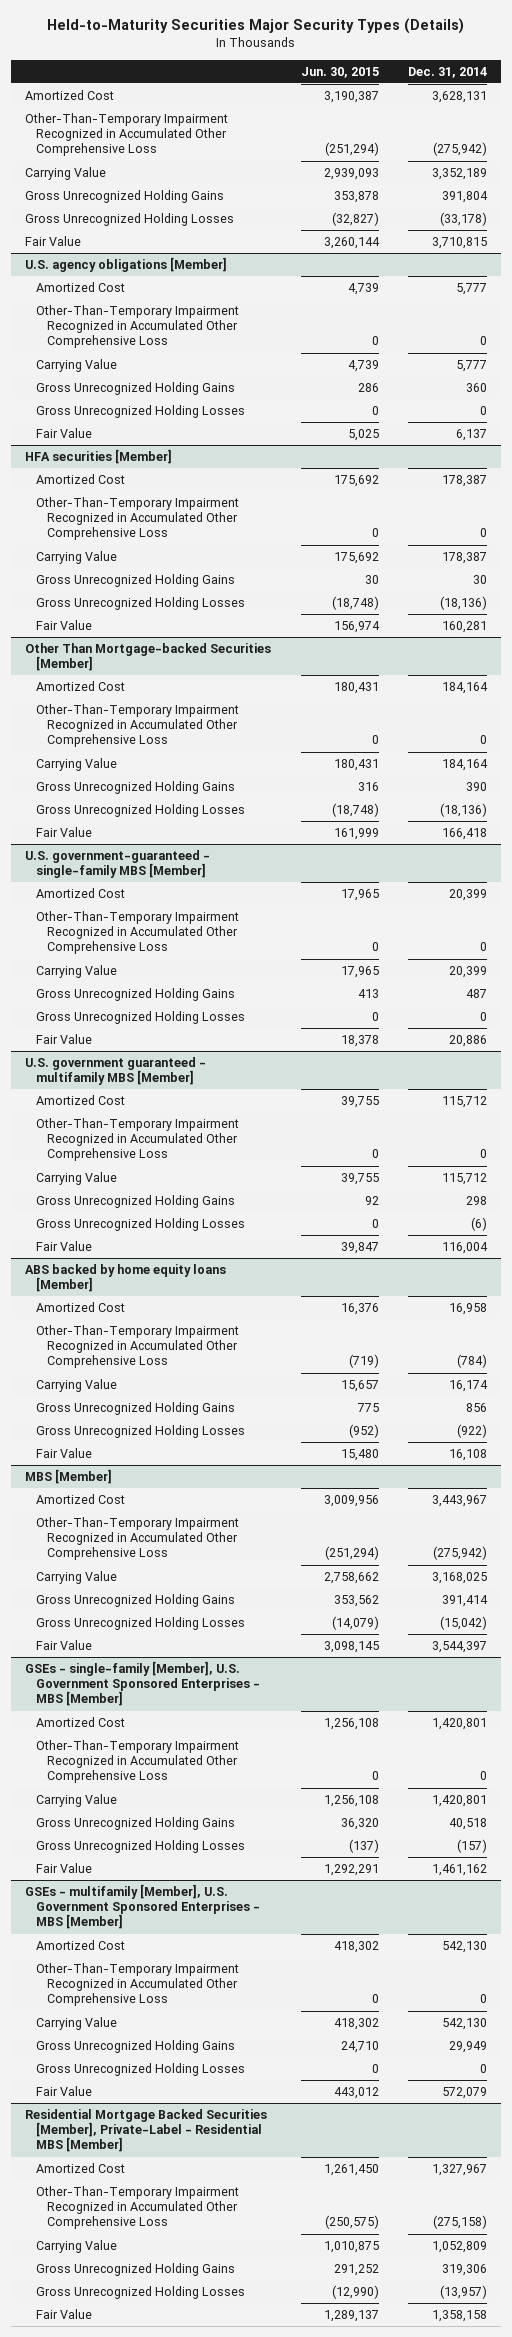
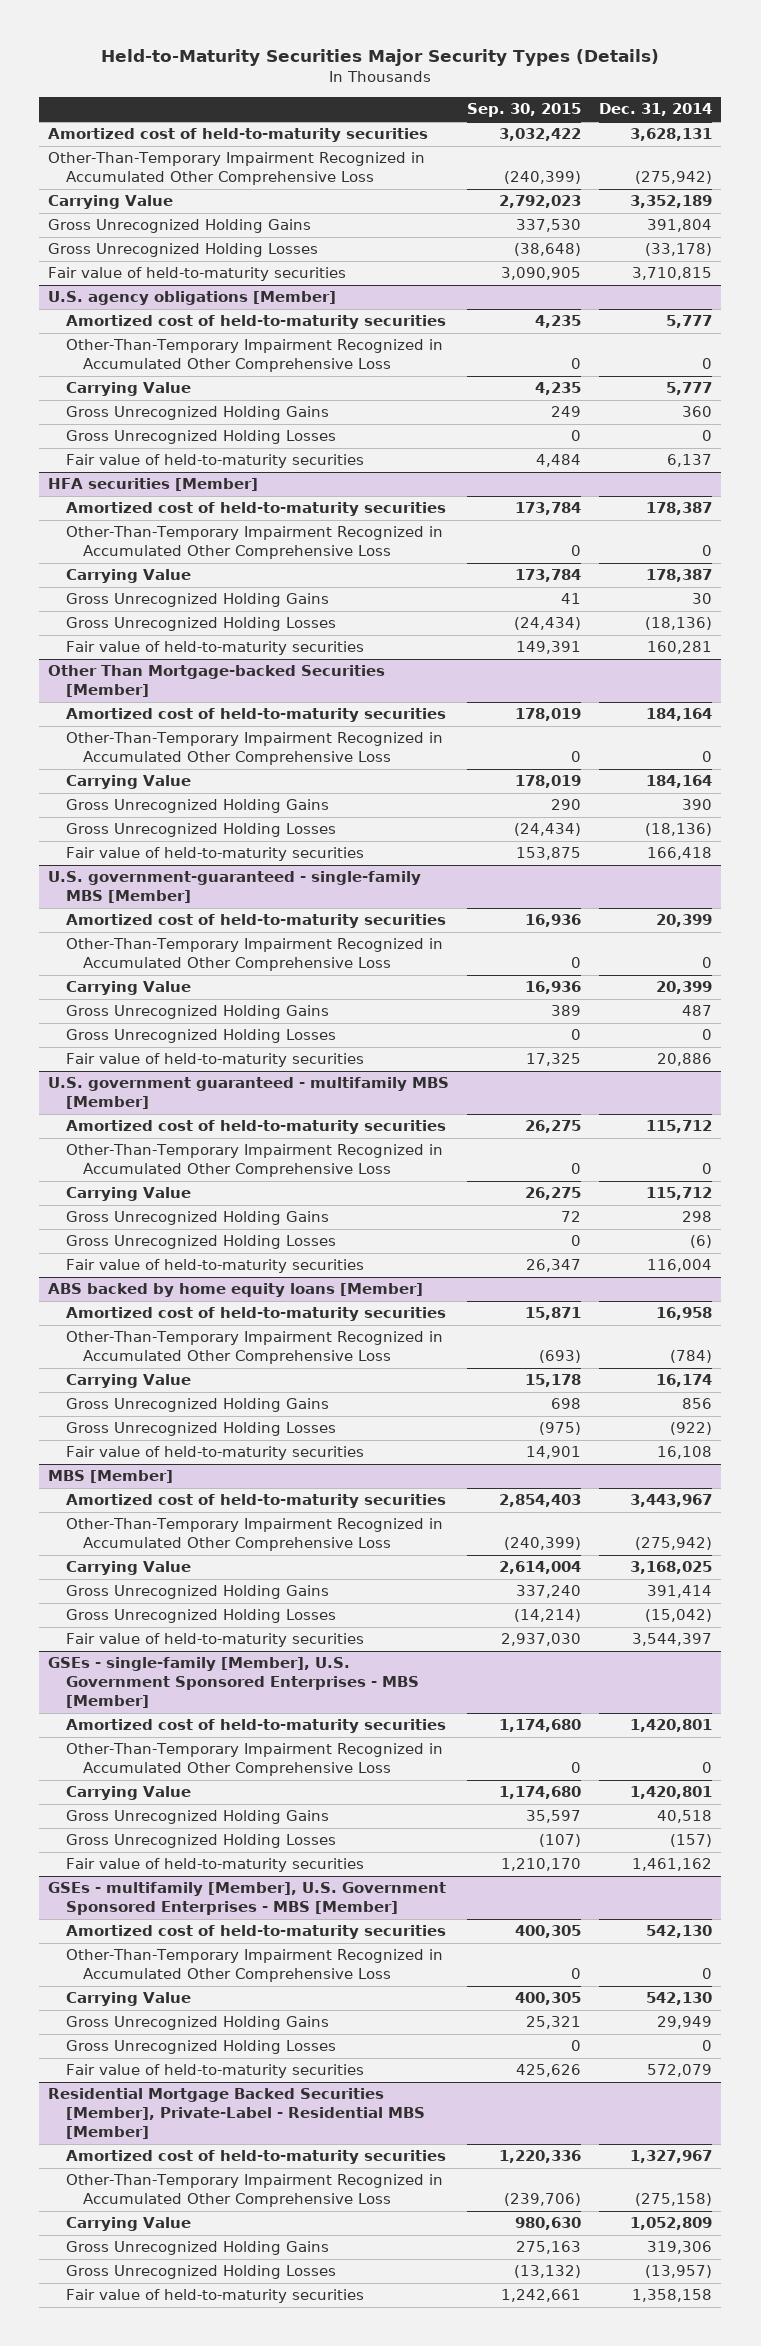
[300,66,379,78] Jun. 30, 2015 -> none
none -> [467,103,582,118] Sep. 30, 2015
[25,90,115,101] Amortized Cost -> [48,128,429,143] Amortized cost of held-to-maturity securities
[25,236,82,247] Fair Value -> [48,267,347,282] Fair value of held-to-maturity securities
[36,282,126,293] Amortized Cost -> [65,315,446,330] Amortized cost of held-to-maturity securities
[36,428,93,439] Fair Value -> [65,454,364,469] Fair value of held-to-maturity securities
[36,474,126,485] Amortized Cost -> [65,502,446,517] Amortized cost of held-to-maturity securities
[36,620,93,631] Fair Value -> [65,641,364,656] Fair value of held-to-maturity securities
[36,681,126,692] Amortized Cost -> [65,708,446,723] Amortized cost of held-to-maturity securities
[36,827,93,838] Fair Value -> [65,847,364,862] Fair value of held-to-maturity securities
[36,888,126,899] Amortized Cost -> [65,914,446,929] Amortized cost of held-to-maturity securities
[36,1034,93,1045] Fair Value -> [65,1053,364,1068] Fair value of held-to-maturity securities
[36,1095,126,1106] Amortized Cost -> [65,1120,446,1135] Amortized cost of held-to-maturity securities
[36,1241,93,1252] Fair Value -> [65,1259,364,1274] Fair value of held-to-maturity securities
[36,1302,126,1313] Amortized Cost -> [65,1307,446,1322] Amortized cost of held-to-maturity securities
[36,1448,93,1459] Fair Value -> [65,1446,364,1461] Fair value of held-to-maturity securities
[36,1494,126,1505] Amortized Cost -> [65,1494,446,1509] Amortized cost of held-to-maturity securities
[36,1640,93,1651] Fair Value -> [65,1633,364,1648] Fair value of held-to-maturity securities
[36,1717,126,1728] Amortized Cost -> [65,1719,446,1734] Amortized cost of held-to-maturity securities
[36,1863,93,1874] Fair Value -> [65,1858,364,1873] Fair value of held-to-maturity securities
[36,1940,126,1951] Amortized Cost -> [65,1925,446,1940] Amortized cost of held-to-maturity securities
[36,2086,93,2097] Fair Value -> [65,2064,364,2079] Fair value of held-to-maturity securities
[36,2163,126,2174] Amortized Cost -> [65,2150,446,2165] Amortized cost of held-to-maturity securities
[36,2309,93,2320] Fair Value -> [65,2289,364,2304] Fair value of held-to-maturity securities

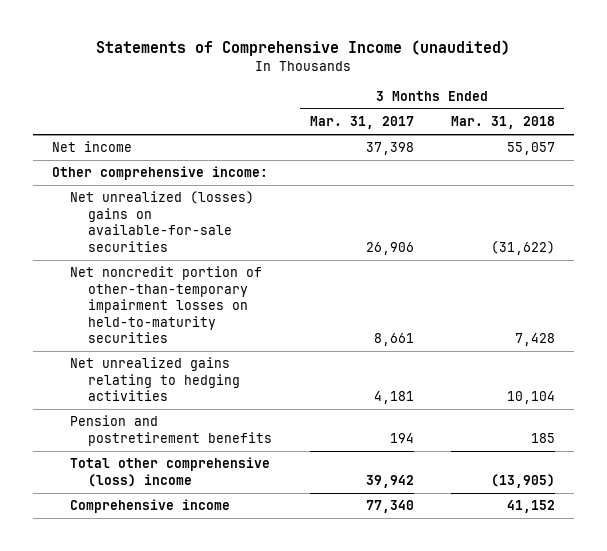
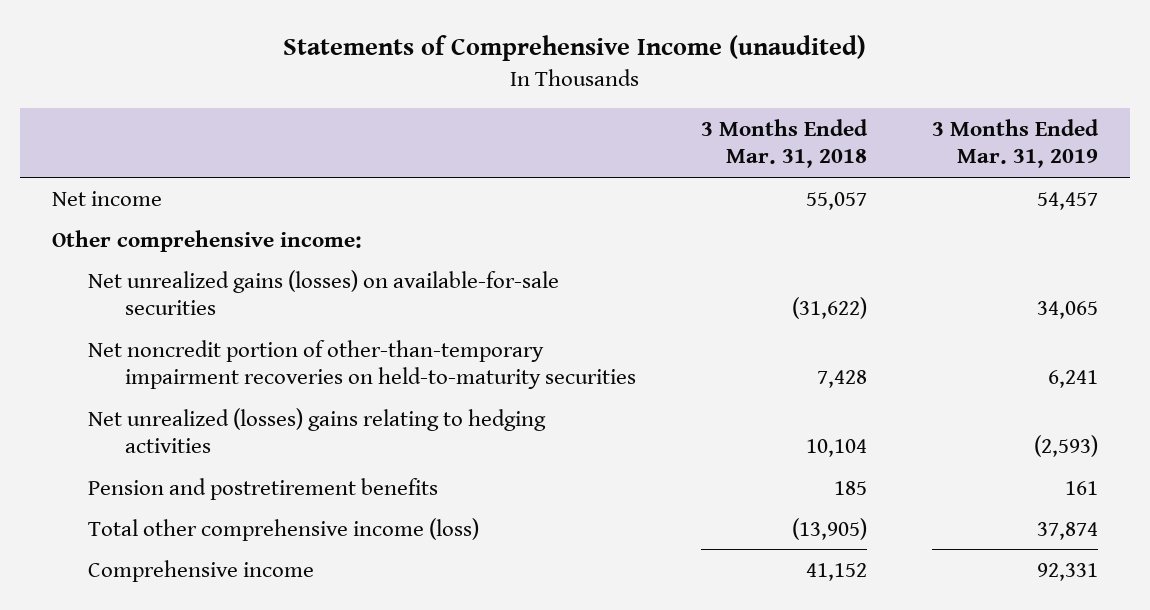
[309,116,414,130] Mar. 31, 2017 -> none
none -> [931,118,1099,169] 3 Months Ended Mar. 31, 2019
[70,191,255,252] Net unrealized (losses) gains on available-for-sale securities -> [88,269,560,316] Net unrealized gains (losses) on available-for-sale securities
[70,266,263,344] Net noncredit portion of other-than-temporary impairment losses on held-to-maturity securities -> [88,339,636,390] Net noncredit portion of other-than-temporary impairment recoveries on held-to-maturity securities
[70,357,241,402] Net unrealized gains relating to hedging activities -> [88,407,547,454] Net unrealized (losses) gains relating to hedging activities
[70,457,271,487] Total other comprehensive (loss) income -> [88,517,480,541] Total other comprehensive income (loss)

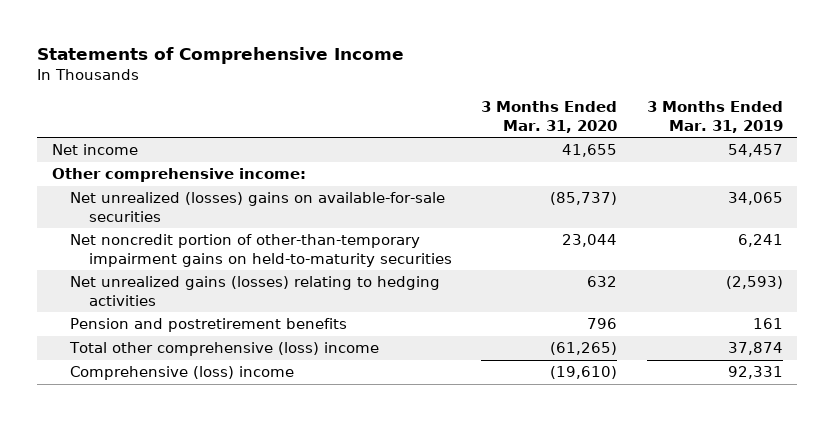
[283,35,867,62] Statements of Comprehensive Income (unaudited) -> [36,46,404,64] Statements of Comprehensive Income
[700,118,868,169] 3 Months Ended Mar. 31, 2018 -> none
none -> [481,101,618,133] 3 Months Ended Mar. 31, 2020
[88,269,560,316] Net unrealized gains (losses) on available-for-sale securities -> [70,192,446,222] Net unrealized (losses) gains on available-for-sale securities
[88,339,636,390] Net noncredit portion of other-than-temporary impairment recoveries on held-to-maturity securities -> [70,234,452,267] Net noncredit portion of other-than-temporary impairment gains on held-to-maturity securities
[88,407,547,454] Net unrealized (losses) gains relating to hedging activities -> [70,276,441,306] Net unrealized gains (losses) relating to hedging activities
[88,517,480,541] Total other comprehensive income (loss) -> [69,342,380,357] Total other comprehensive (loss) income
[88,559,315,582] Comprehensive income -> [70,366,295,381] Comprehensive (loss) income

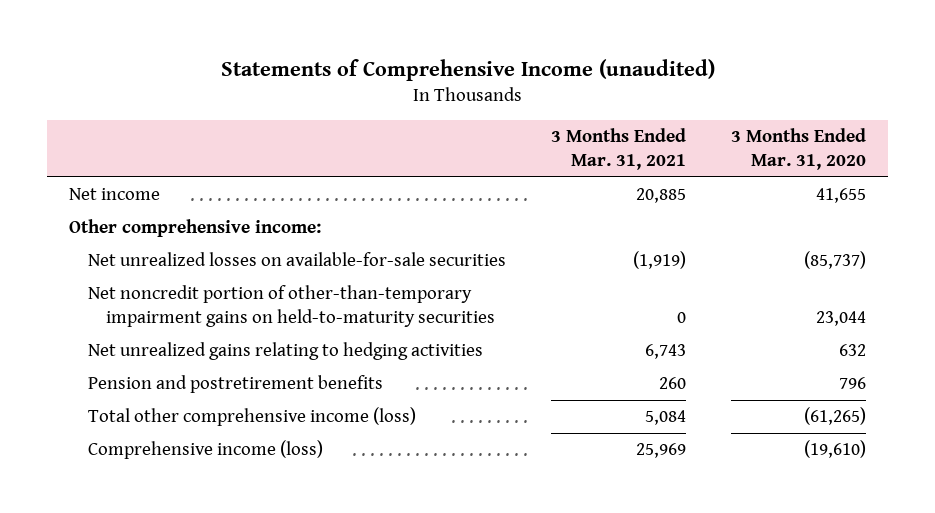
[36,46,404,64] Statements of Comprehensive Income -> [220,58,715,81] Statements of Comprehensive Income (unaudited)
[646,101,783,133] 3 Months Ended Mar. 31, 2019 -> none
none -> [550,128,686,171] 3 Months Ended Mar. 31, 2021
[70,192,446,222] Net unrealized (losses) gains on available-for-sale securities -> [87,252,506,267] Net unrealized losses on available-for-sale securities
[70,276,441,306] Net unrealized gains (losses) relating to hedging activities -> [87,342,483,361] Net unrealized gains relating to hedging activities
[69,342,380,357] Total other comprehensive (loss) income -> [87,407,416,427] Total other comprehensive income (loss)
[70,366,295,381] Comprehensive (loss) income -> [87,440,323,460] Comprehensive income (loss)

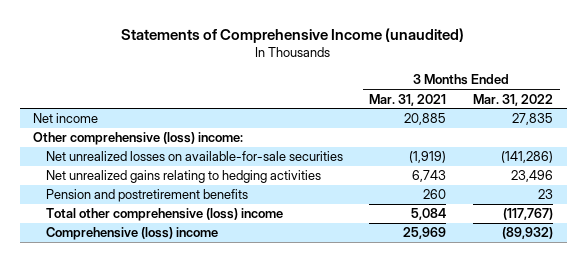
[730,128,866,171] 3 Months Ended Mar. 31, 2020 -> none
none -> [473,93,554,106] Mar. 31, 2022
[69,219,322,238] Other comprehensive income: -> [33,132,244,146] Other comprehensive (loss) income:
[87,285,495,328] Net noncredit portion of other-than-temporary impairment gains on held-to-maturity securities -> none
[87,407,416,427] Total other comprehensive income (loss) -> [45,208,283,222] Total other comprehensive (loss) income
[87,440,323,460] Comprehensive income (loss) -> [45,227,218,241] Comprehensive (loss) income

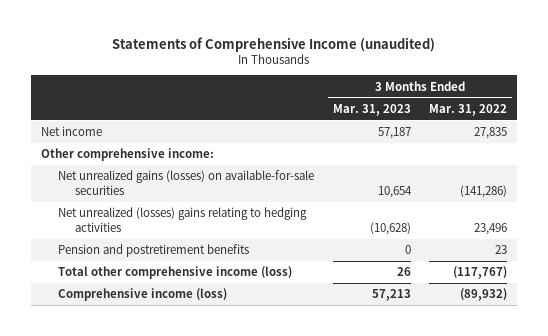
[369,93,447,106] Mar. 31, 2021 -> none
none -> [332,103,411,116] Mar. 31, 2023
[33,132,244,146] Other comprehensive (loss) income: -> [40,148,214,162] Other comprehensive income:
[45,151,343,162] Net unrealized losses on available-for-sale securities -> [57,170,314,195] Net unrealized gains (losses) on available-for-sale securities
[45,170,321,184] Net unrealized gains relating to hedging activities -> [57,207,307,232] Net unrealized (losses) gains relating to hedging activities
[45,208,283,222] Total other comprehensive (loss) income -> [57,266,292,280] Total other comprehensive income (loss)
[45,227,218,241] Comprehensive (loss) income -> [57,288,227,302] Comprehensive income (loss)

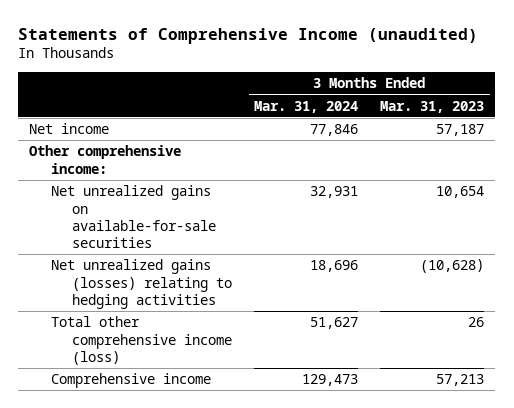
[429,103,508,116] Mar. 31, 2022 -> none
none -> [254,100,359,113] Mar. 31, 2024
[57,244,249,258] Pension and postretirement benefits -> none
[57,170,314,195] Net unrealized gains (losses) on available-for-sale securities -> [50,185,217,249] Net unrealized gains on available-for-sale securities
[57,207,307,232] Net unrealized (losses) gains relating to hedging activities -> [50,259,233,309] Net unrealized gains (losses) relating to hedging activities
[57,288,227,302] Comprehensive income (loss) -> [50,373,211,389] Comprehensive income

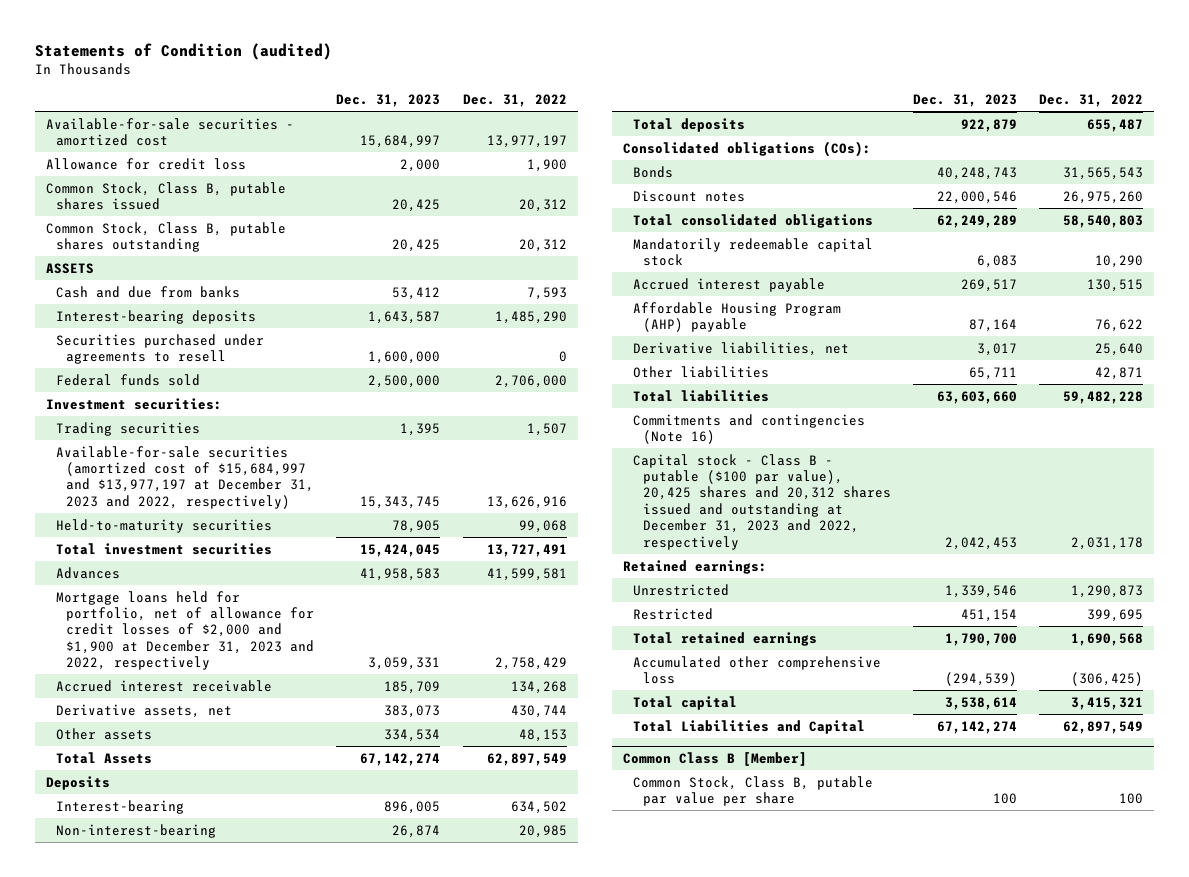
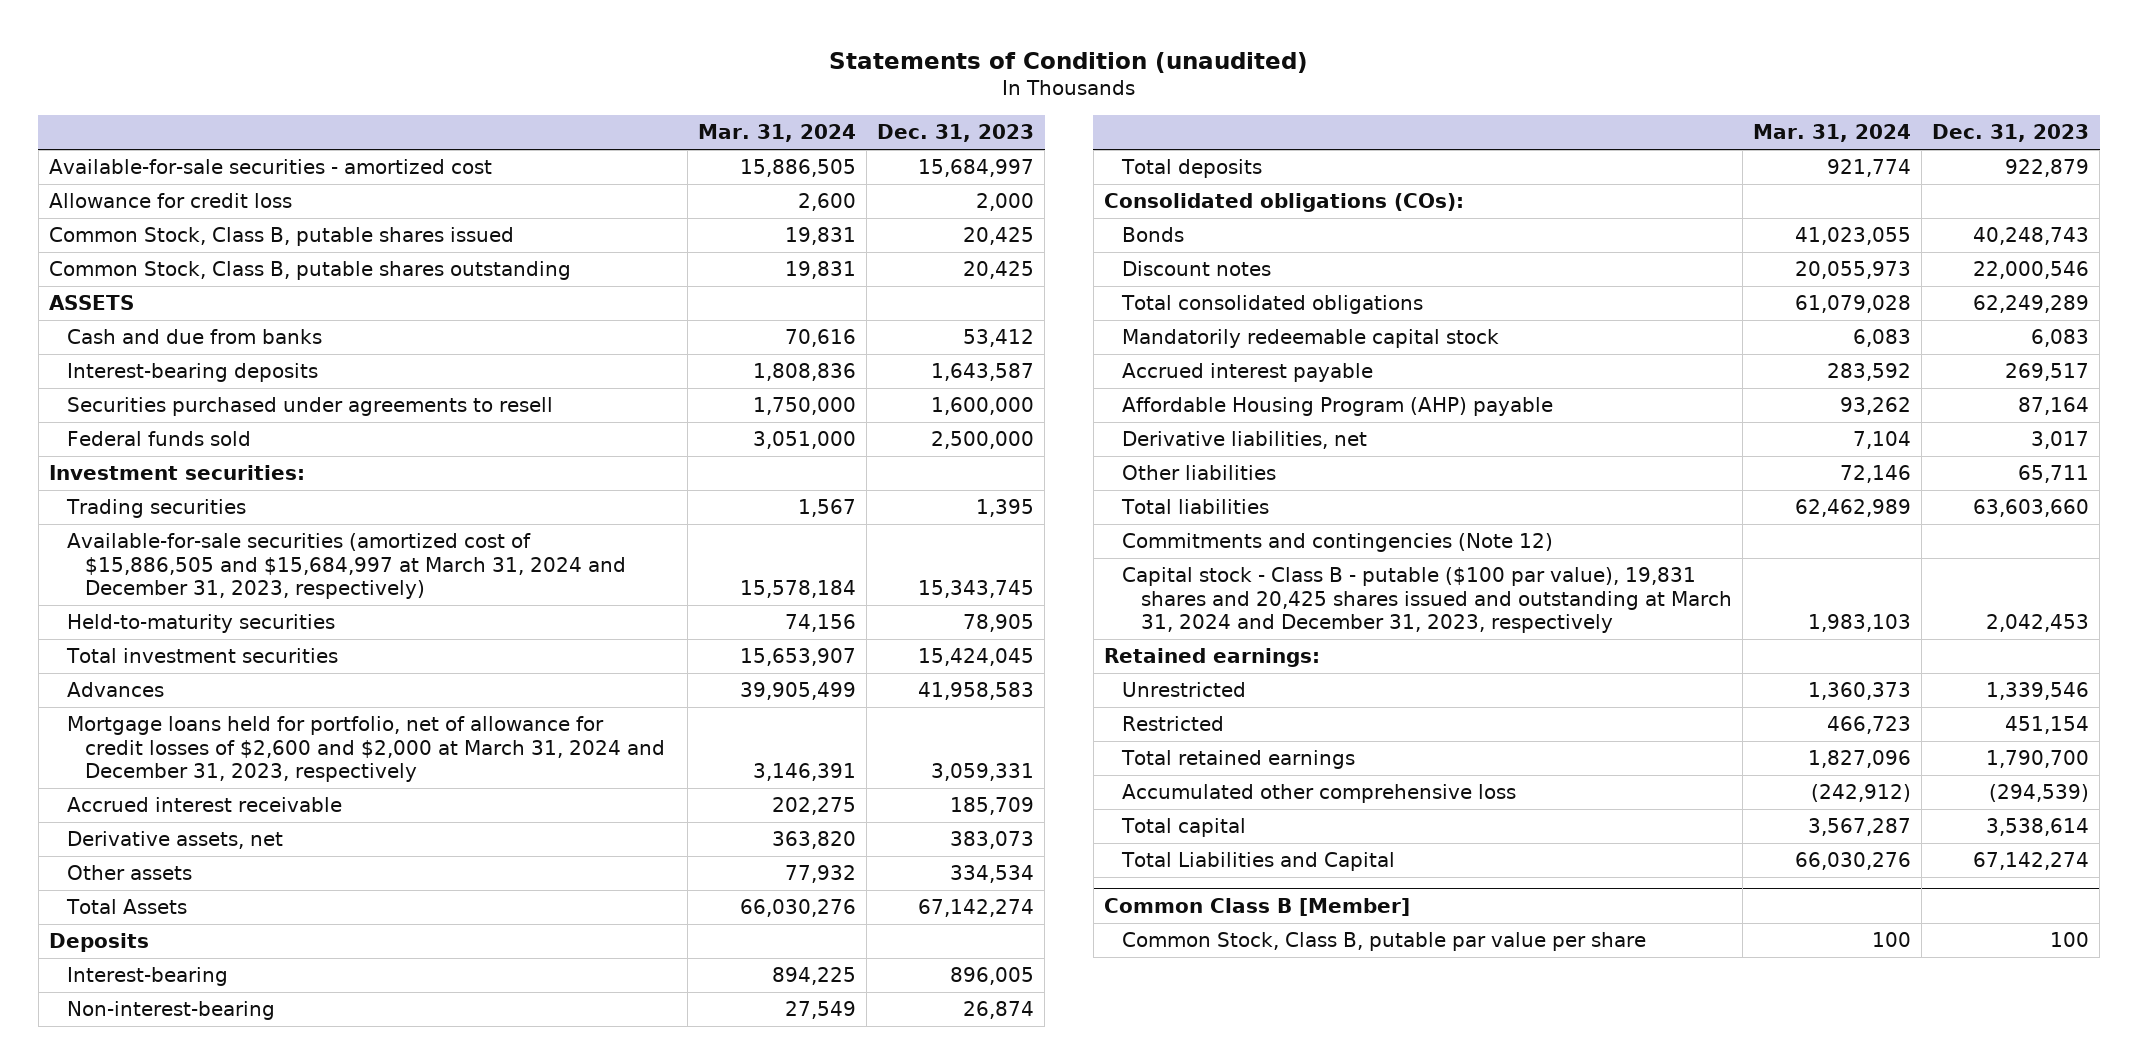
[34,43,332,61] Statements of Condition (audited) -> [828,51,1308,73] Statements of Condition (unaudited)
[462,94,567,108] Dec. 31, 2022 -> none
none -> [697,124,856,143] Mar. 31, 2024
[56,445,314,509] Available-for-sale securities (amortized cost of $15,684,997 and $13,977,197 at December 31, 2023 and 2022, respectively) -> [67,533,627,599] Available-for-sale securities (amortized cost of $15,886,505 and $15,684,997 at March 31, 2024 and December 31, 2023, respectively)
[56,590,314,671] Mortgage loans held for portfolio, net of allowance for credit losses of $2,000 and $1,900 at December 31, 2023 and 2022, respectively -> [67,716,666,782] Mortgage loans held for portfolio, net of allowance for credit losses of $2,600 and $2,000 at March 31, 2024 and December 31, 2023, respectively
[632,413,865,445] Commitments and contingencies (Note 16) -> [1122,533,1554,553] Commitments and contingencies (Note 12)
[632,453,891,550] Capital stock - Class B - putable ($100 par value), 20,425 shares and 20,312 shares issued and outstanding at December 31, 2023 and 2022, respectively -> [1122,567,1732,633] Capital stock - Class B - putable ($100 par value), 19,831 shares and 20,425 shares issued and outstanding at March 31, 2024 and December 31, 2023, respectively

